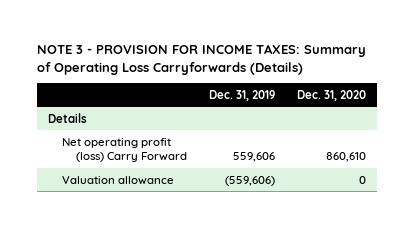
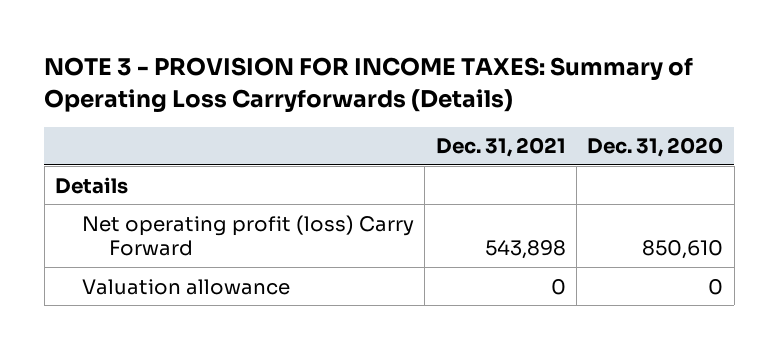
[208,89,275,101] Dec. 31, 2019 -> none
none -> [435,137,566,158] Dec. 31, 2021
[326,152,367,163] 860,610 -> [642,240,724,260] 850,610

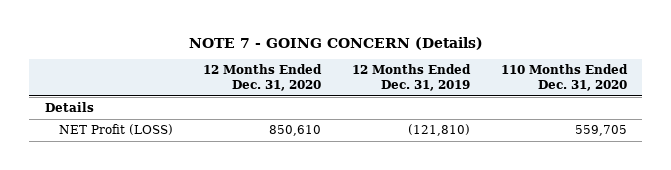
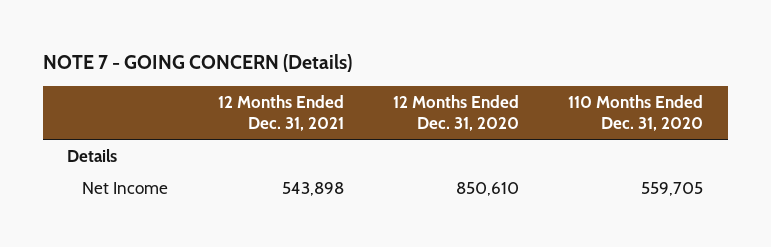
[351,64,471,91] 12 Months Ended Dec. 31, 2019 -> none
none -> [217,94,344,132] 12 Months Ended Dec. 31, 2021
[58,124,173,136] NET Profit (LOSS) -> [82,181,169,194] Net Income

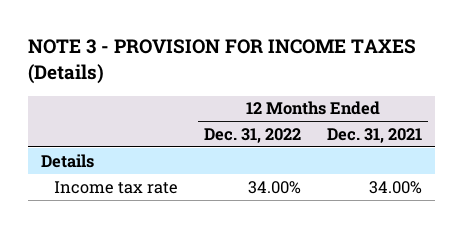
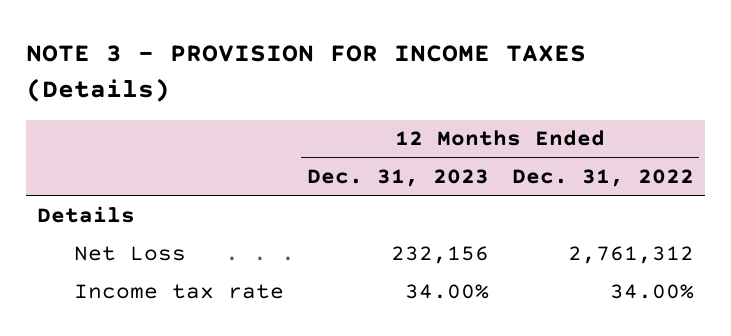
[326,127,422,143] Dec. 31, 2021 -> none
none -> [306,169,489,188] Dec. 31, 2023
none -> [73,245,186,261] Net Loss

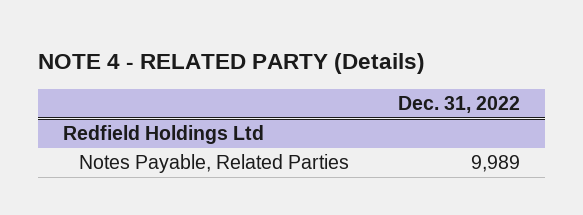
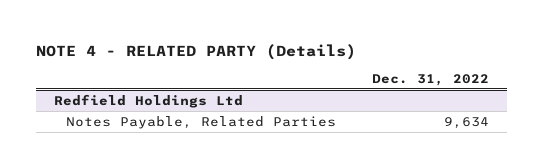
[471,155,521,173] 9,989 -> [443,116,489,129] 9,634

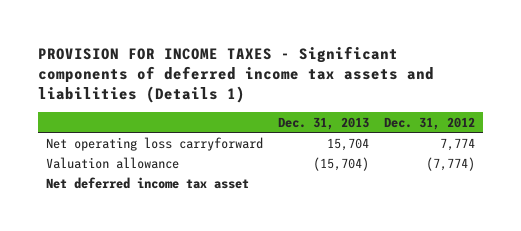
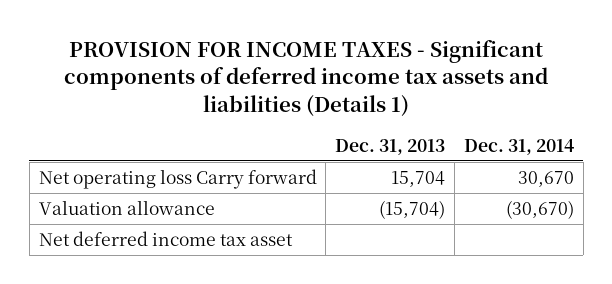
[384,116,476,130] Dec. 31, 2012 -> none
none -> [463,138,574,155] Dec. 31, 2014
[45,136,263,151] Net operating loss carryforward -> [38,168,317,189] Net operating loss Carry forward

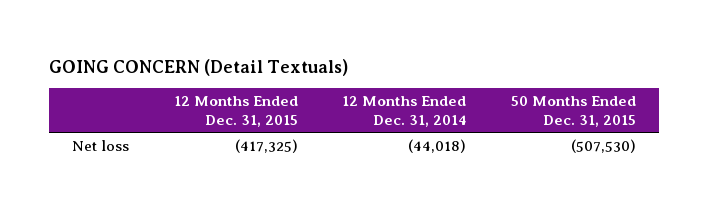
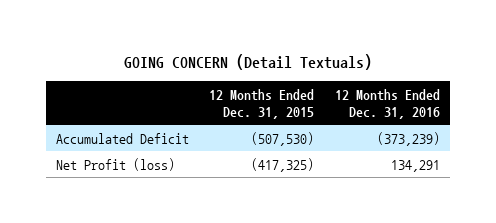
[342,95,467,127] 12 Months Ended Dec. 31, 2014 -> none
[511,95,637,127] 50 Months Ended Dec. 31, 2015 -> none
none -> [334,88,440,119] 12 Months Ended Dec. 31, 2016
none -> [55,132,189,144] Accumulated Deficit
[71,139,129,151] Net loss -> [55,157,175,171] Net Profit (loss)

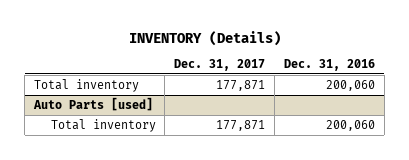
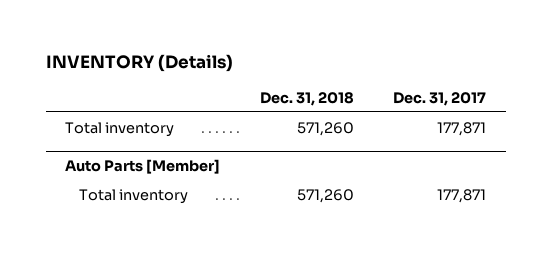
[283,59,375,72] Dec. 31, 2016 -> none
none -> [259,91,354,106] Dec. 31, 2018
[33,96,154,111] Auto Parts [used] -> [65,158,221,174] Auto Parts [Member]

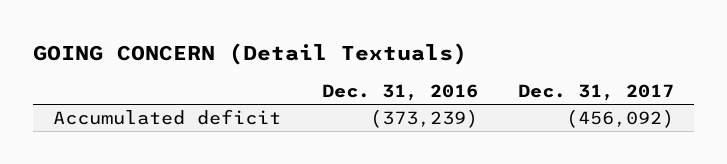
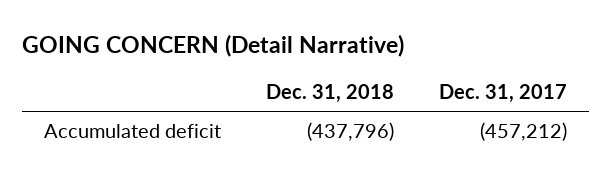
[33,43,468,66] GOING CONCERN (Detail Textuals) -> [21,34,404,58] GOING CONCERN (Detail Narrative)
[321,84,478,102] Dec. 31, 2016 -> none
none -> [266,84,395,104] Dec. 31, 2018
[565,109,674,129] (456,092) -> [479,122,567,142] (457,212)

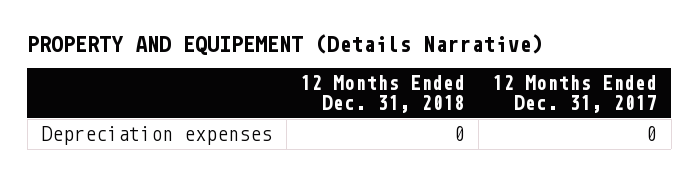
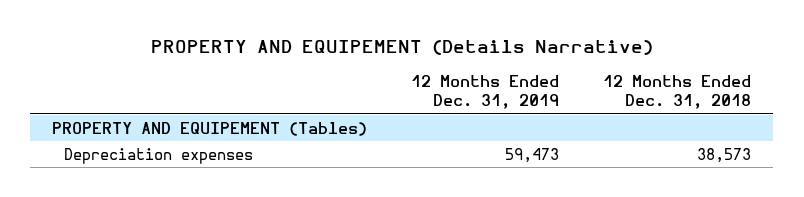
[492,75,658,114] 12 Months Ended Dec. 31, 2017 -> none
none -> [411,75,560,110] 12 Months Ended Dec. 31, 2019
none -> [52,121,368,136] PROPERTY AND EQUIPEMENT (Tables)
[453,126,465,142] 0 -> [697,147,752,163] 38,573

